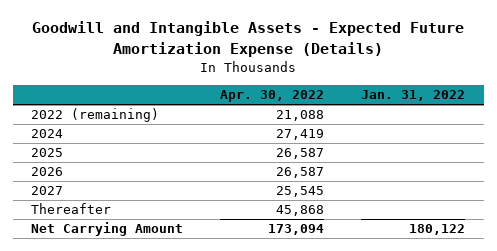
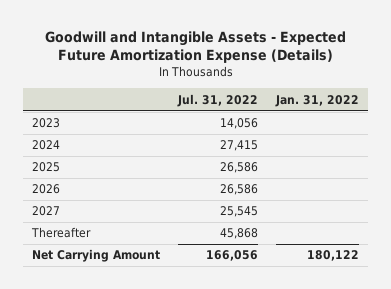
[220,90,325,103] Apr. 30, 2022 -> none
none -> [177,93,259,107] Jul. 31, 2022
[31,108,160,123] 2022 (remaining) -> [32,118,61,129] 2023

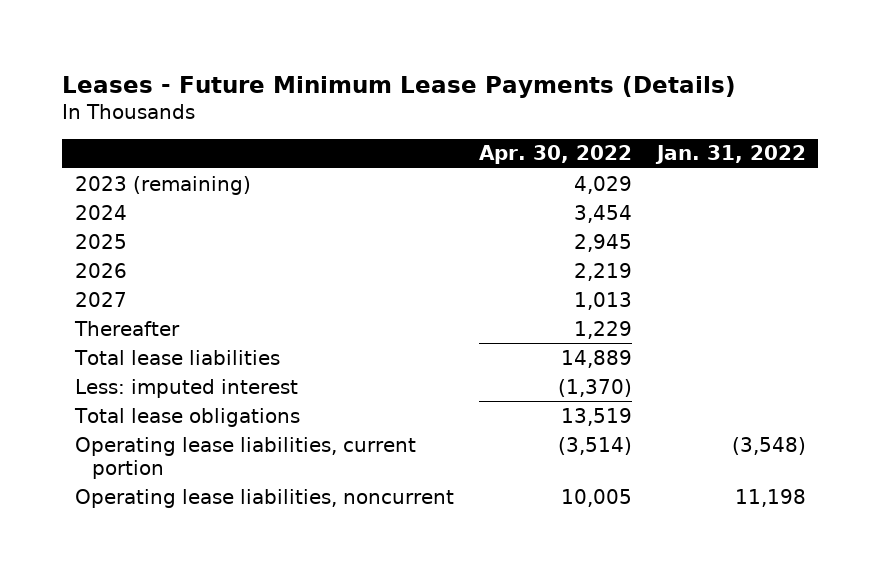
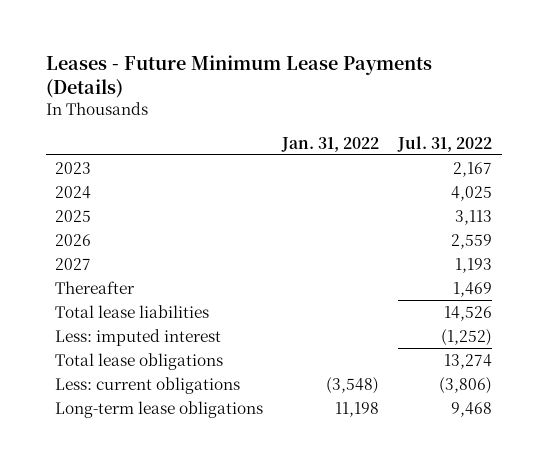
[478,145,632,165] Apr. 30, 2022 -> none
none -> [397,135,493,152] Jul. 31, 2022
[74,175,251,195] 2023 (remaining) -> [55,161,92,174] 2023
[74,436,416,480] Operating lease liabilities, current portion -> [55,376,241,394] Less: current obligations
[74,488,454,508] Operating lease liabilities, noncurrent -> [55,400,264,418] Long-term lease obligations

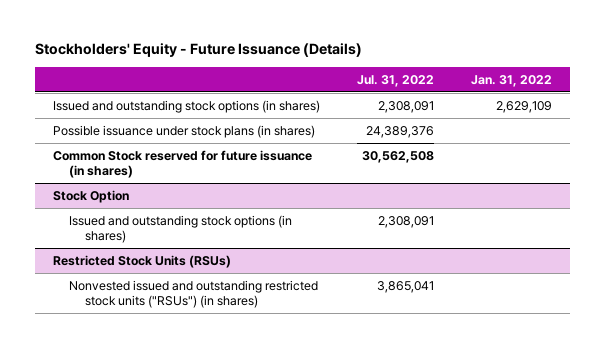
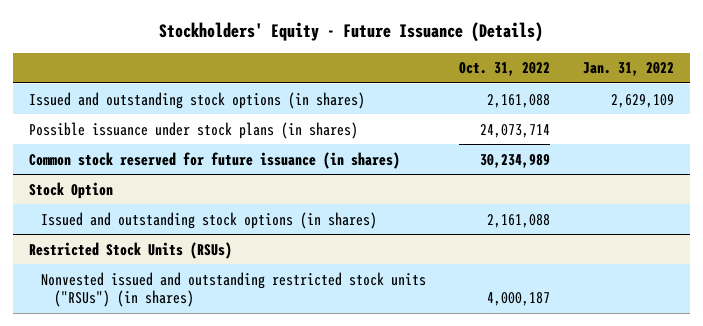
[356,74,434,87] Jul. 31, 2022 -> none
none -> [459,62,551,77] Oct. 31, 2022
[53,149,313,178] Common Stock reserved for future issuance (in shares) -> [28,151,400,169] Common stock reserved for future issuance (in shares)

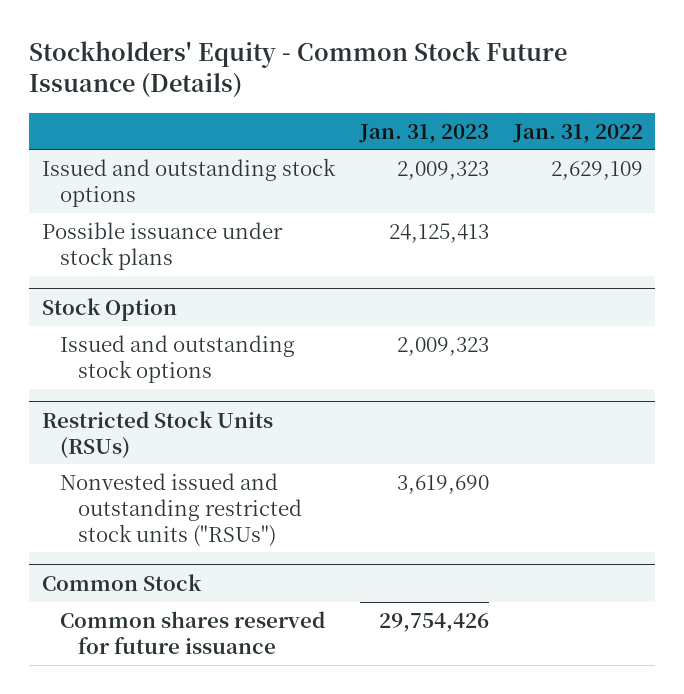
[159,22,544,43] Stockholders' Equity - Future Issuance (Details) -> [29,40,568,98] Stockholders' Equity - Common Stock Future Issuance (Details)
[459,62,551,77] Oct. 31, 2022 -> none
none -> [358,123,489,143] Jan. 31, 2023
[28,151,400,169] Common stock reserved for future issuance (in shares) -> none
[28,91,365,109] Issued and outstanding stock options (in shares) -> [41,157,336,207] Issued and outstanding stock options
[28,121,358,139] Possible issuance under stock plans (in shares) -> [41,221,283,270] Possible issuance under stock plans
[41,211,378,229] Issued and outstanding stock options (in shares) -> [59,334,295,383] Issued and outstanding stock options
[41,271,427,308] Nonvested issued and outstanding restricted stock units ("RSUs") (in shares) -> [59,472,302,547] Nonvested issued and outstanding restricted stock units ("RSUs")
none -> [41,573,202,591] Common Stock
none -> [59,610,325,654] Common shares reserved for future issuance

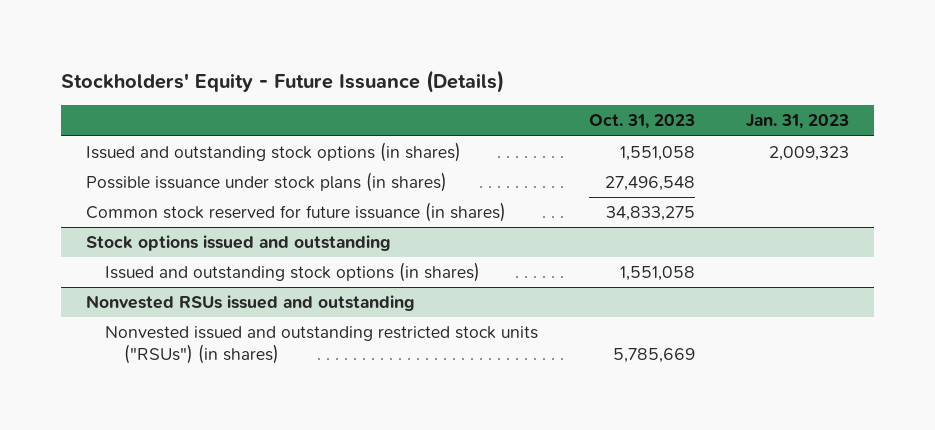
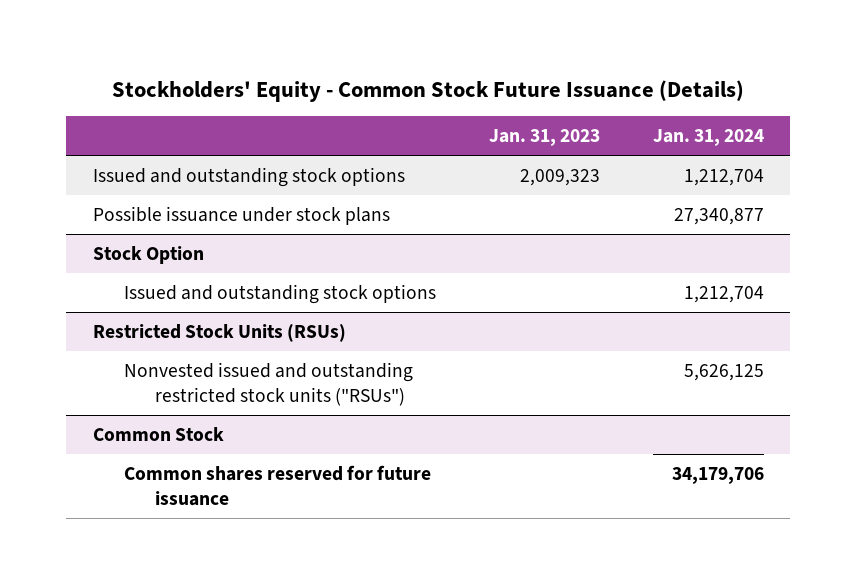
[60,69,504,93] Stockholders' Equity - Future Issuance (Details) -> [112,79,745,102] Stockholders' Equity - Common Stock Future Issuance (Details)
[588,114,695,130] Oct. 31, 2023 -> none
none -> [652,129,764,147] Jan. 31, 2024
[86,202,507,223] Common stock reserved for future issuance (in shares) -> none
[86,142,462,163] Issued and outstanding stock options (in shares) -> [92,166,405,187] Issued and outstanding stock options
[86,172,448,193] Possible issuance under stock plans (in shares) -> [92,205,390,225] Possible issuance under stock plans
[86,235,392,252] Stock options issued and outstanding -> [92,245,204,264] Stock Option
[105,262,481,283] Issued and outstanding stock options (in shares) -> [123,283,436,304] Issued and outstanding stock options
[86,295,416,312] Nonvested RSUs issued and outstanding -> [92,323,346,342] Restricted Stock Units (RSUs)
[105,326,539,364] Nonvested issued and outstanding restricted stock units ("RSUs") (in shares) -> [123,361,413,407] Nonvested issued and outstanding restricted stock units ("RSUs")
none -> [92,426,224,441] Common Stock
none -> [123,464,431,507] Common shares reserved for future issuance

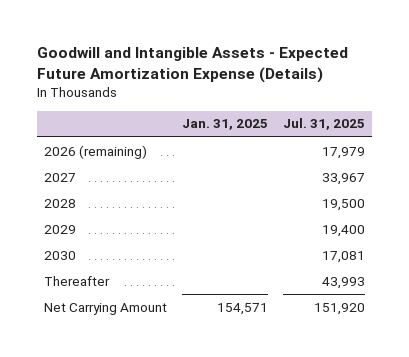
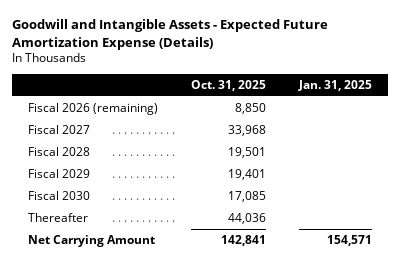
[282,118,365,131] Jul. 31, 2025 -> none
none -> [191,79,267,91] Oct. 31, 2025
[44,144,148,159] 2026 (remaining) -> [28,103,159,116] Fiscal 2026 (remaining)
[44,172,77,182] 2027 -> [28,125,91,135] Fiscal 2027
[44,198,77,208] 2028 -> [28,147,91,157] Fiscal 2028
[44,224,77,234] 2029 -> [28,169,91,179] Fiscal 2029
[44,250,77,260] 2030 -> [28,191,91,201] Fiscal 2030

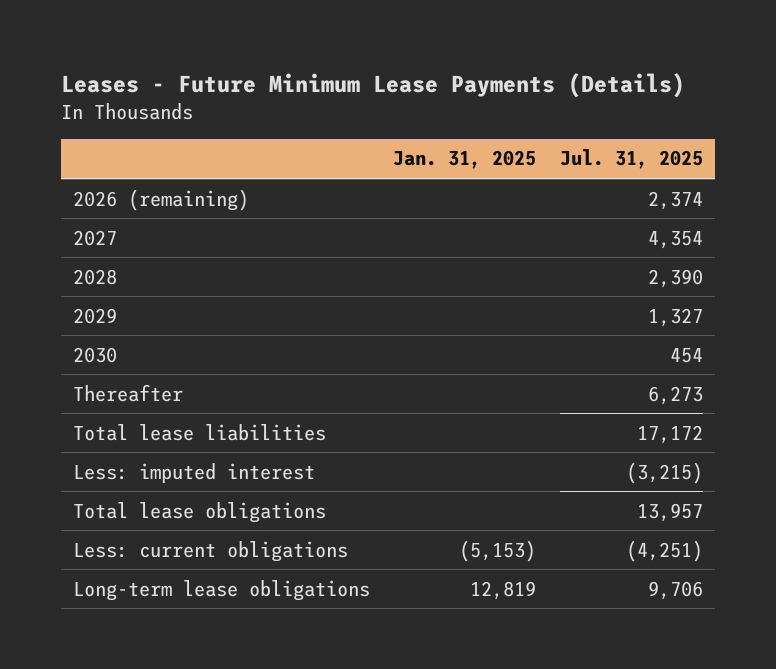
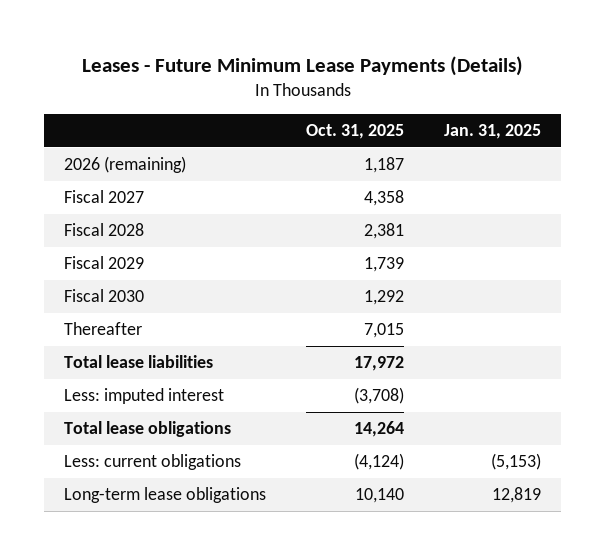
[559,149,703,170] Jul. 31, 2025 -> none
none -> [306,124,405,140] Oct. 31, 2025
[72,229,117,246] 2027 -> [64,190,145,204] Fiscal 2027
[72,268,117,285] 2028 -> [64,223,145,237] Fiscal 2028
[72,307,117,324] 2029 -> [64,256,145,270] Fiscal 2029
[72,346,117,363] 2030 -> [64,289,145,303] Fiscal 2030

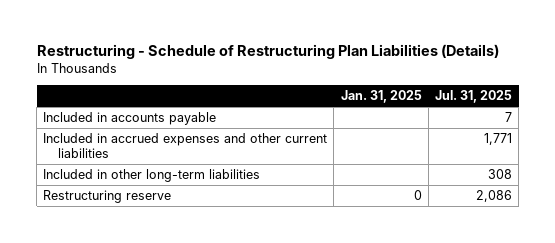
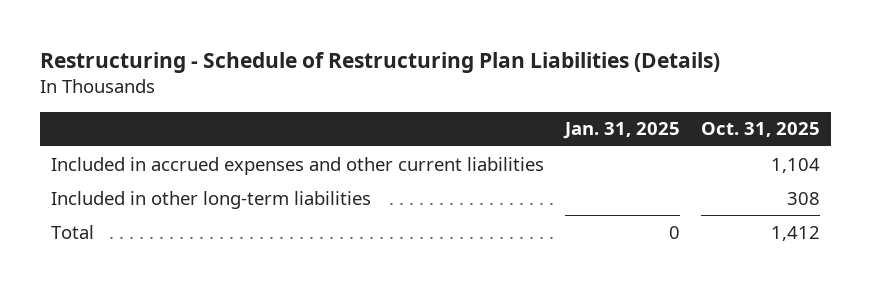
[434,90,512,104] Jul. 31, 2025 -> none
none -> [701,122,821,138] Oct. 31, 2025
[43,111,217,125] Included in accounts payable -> none
[43,189,172,203] Restructuring reserve -> [50,224,94,239] Total

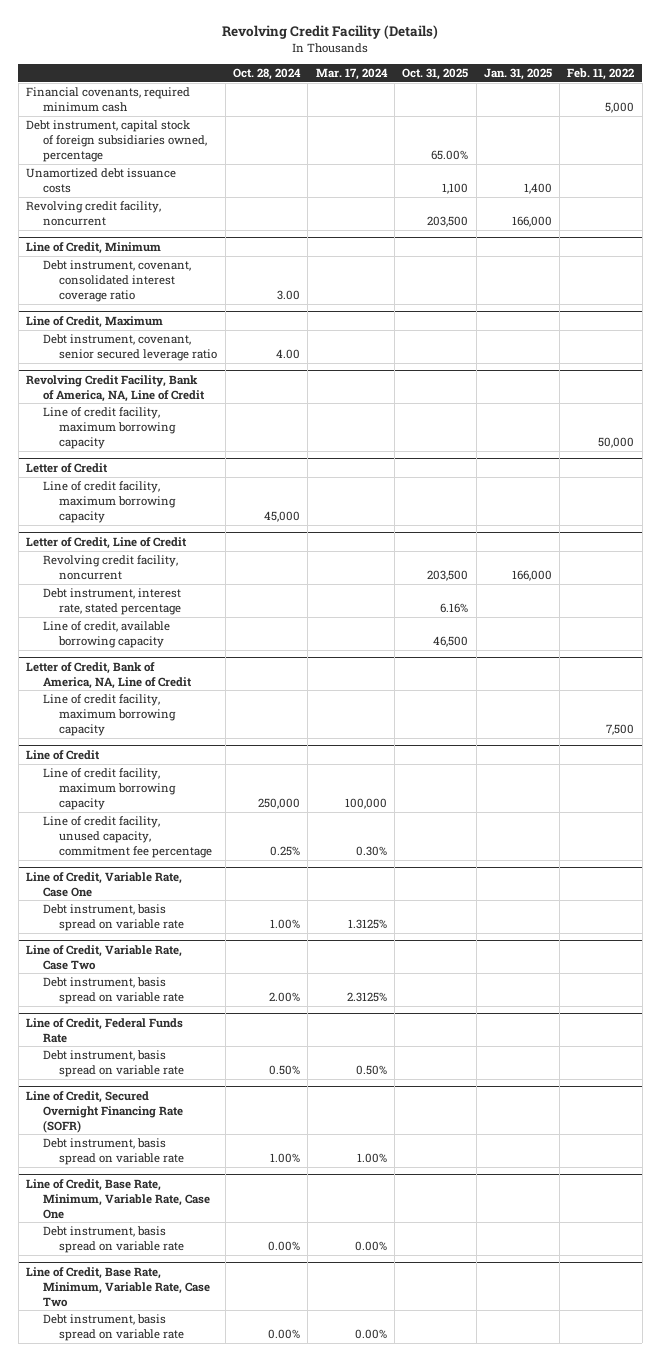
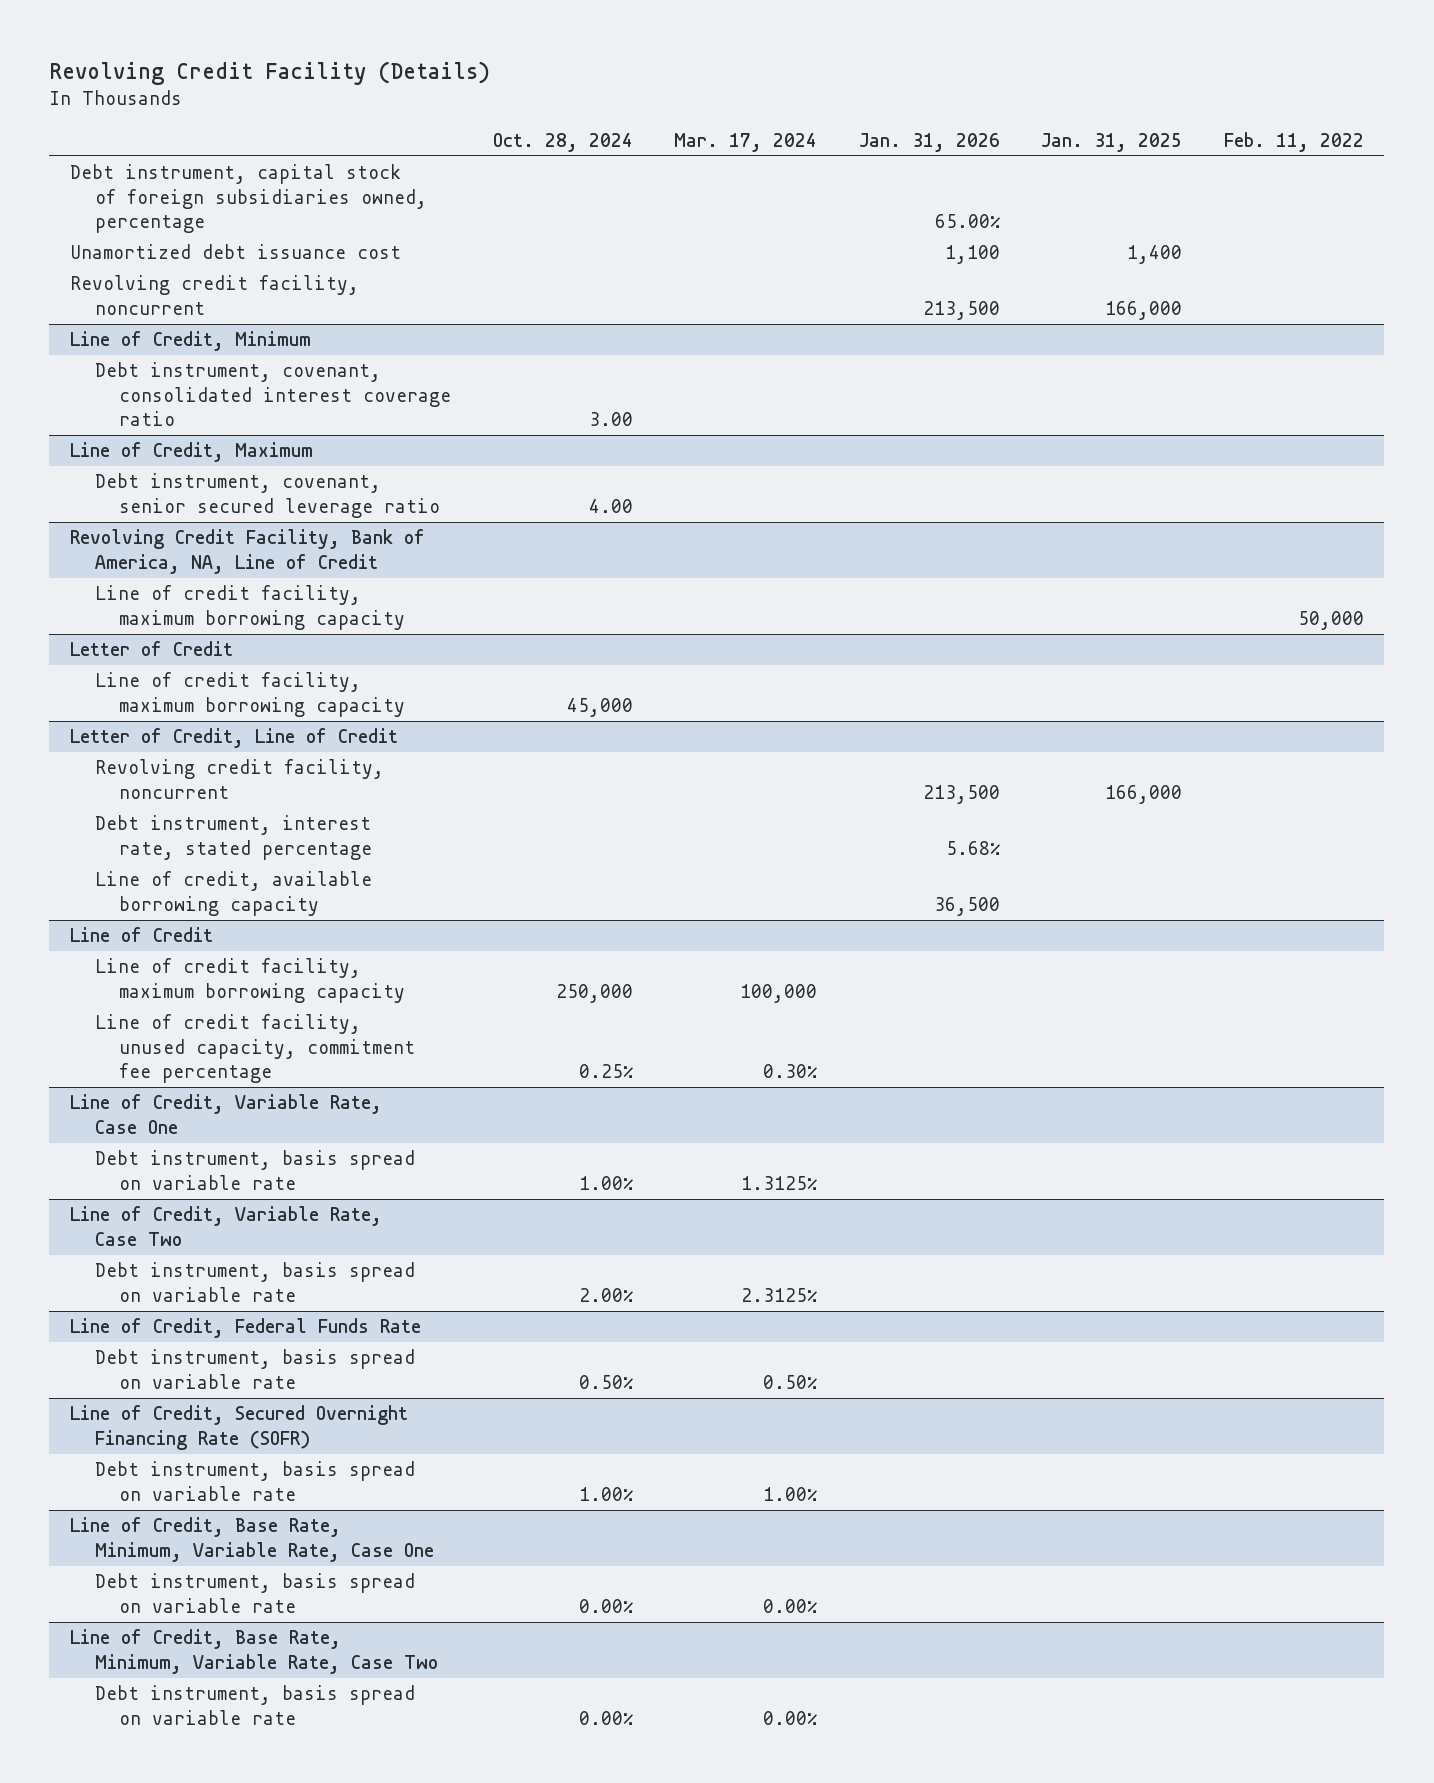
[402,68,469,81] Oct. 31, 2025 -> none
none -> [858,132,1000,152] Jan. 31, 2026
[25,87,190,113] Financial covenants, required minimum cash -> none
[25,168,176,194] Unamortized debt issuance costs -> [70,244,402,260] Unamortized debt issuance cost
[25,661,192,689] Letter of Credit, Bank of America, NA, Line of Credit -> none
[42,694,177,737] Line of credit facility, maximum borrowing capacity -> none

